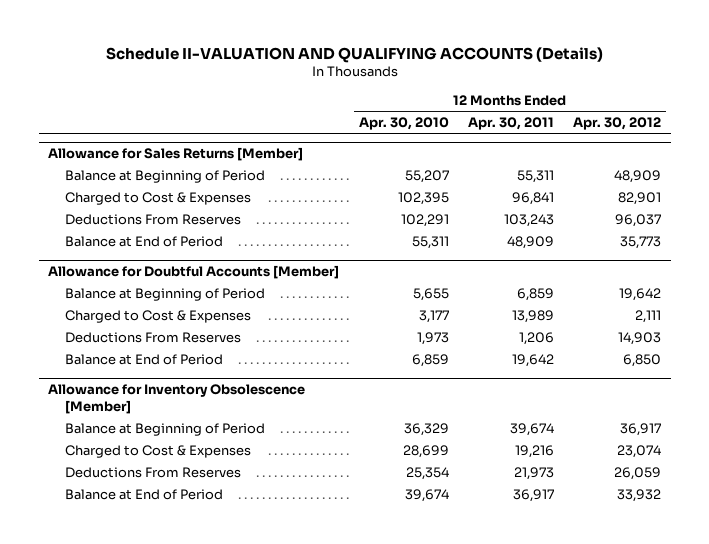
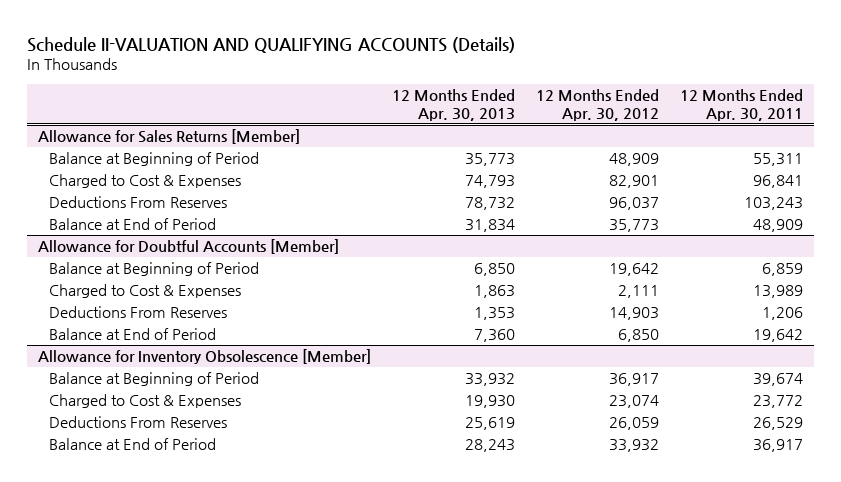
[358,116,449,130] Apr. 30, 2010 -> none
none -> [391,89,515,121] 12 Months Ended Apr. 30, 2013
[514,444,554,458] 19,216 -> [753,395,804,409] 23,772
[513,466,554,480] 21,973 -> [753,417,804,431] 26,529

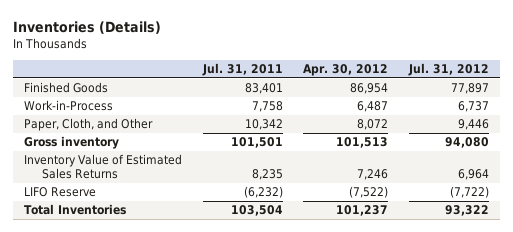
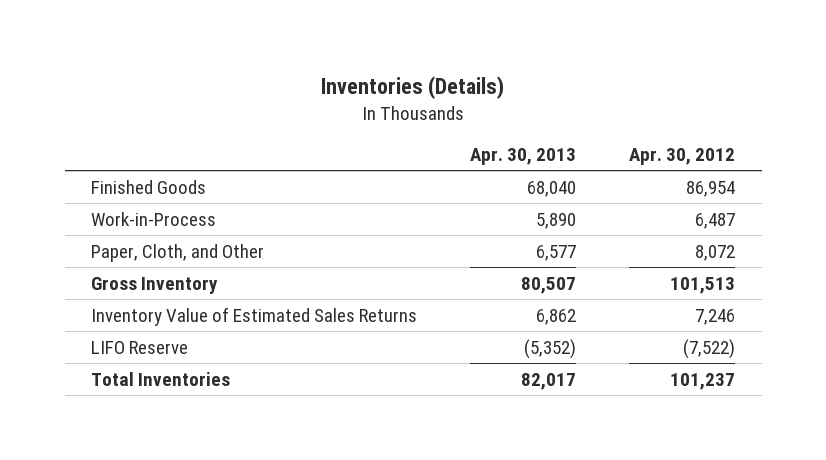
[201,63,283,77] Jul. 31, 2011 -> none
[408,63,490,77] Jul. 31, 2012 -> none
none -> [470,148,577,166] Apr. 30, 2013
[23,136,119,150] Gross inventory -> [91,276,219,294] Gross Inventory

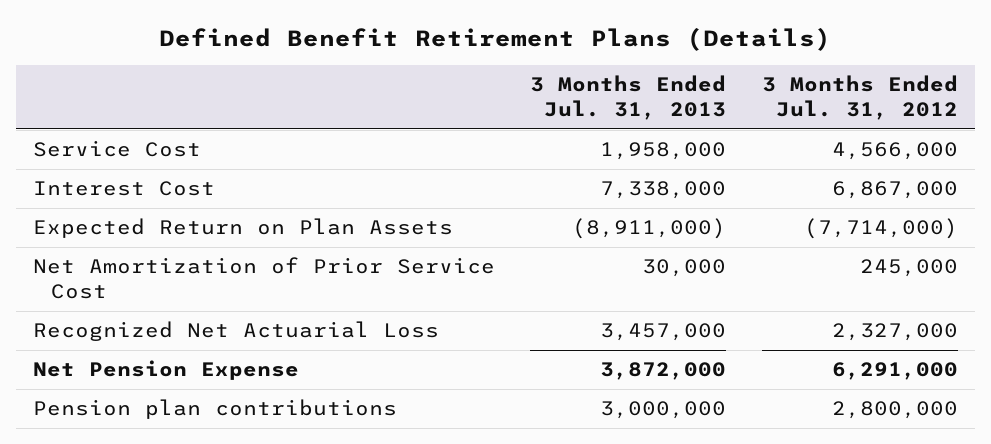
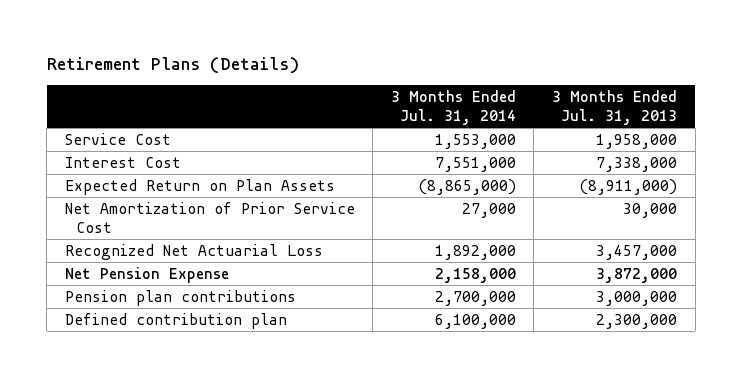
[159,26,832,51] Defined Benefit Retirement Plans (Details) -> [46,57,299,75] Retirement Plans (Details)
[761,75,958,121] 3 Months Ended Jul. 31, 2012 -> none
none -> [390,90,516,126] 3 Months Ended Jul. 31, 2014
none -> [64,312,287,329] Defined contribution plan

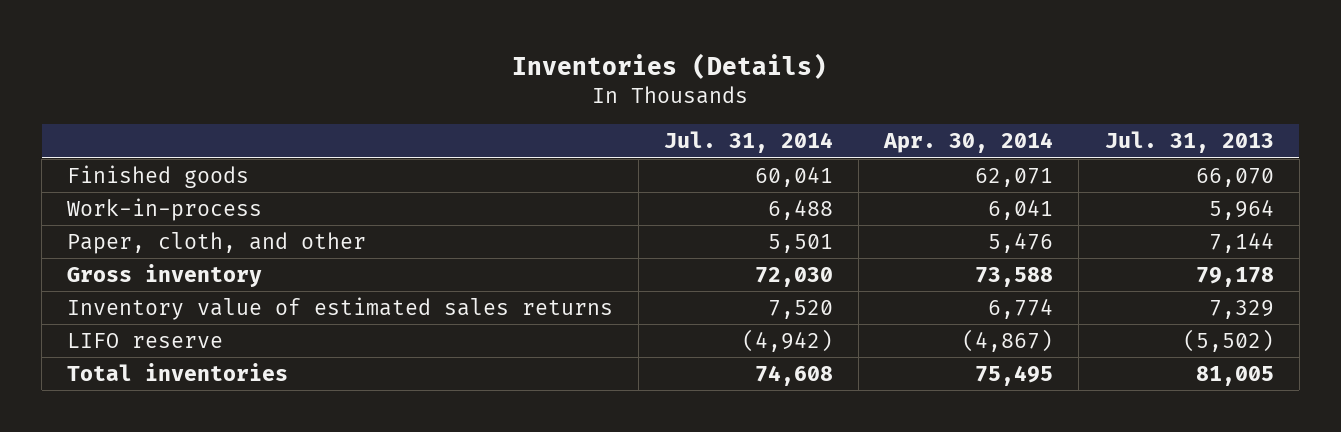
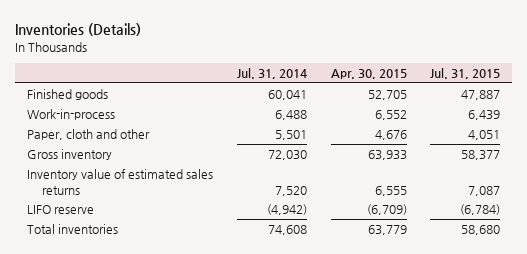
[883,132,1054,154] Apr. 30, 2014 -> none
[1104,131,1274,154] Jul. 31, 2013 -> none
none -> [330,69,407,80] Apr. 30, 2015
none -> [430,68,501,80] Jul. 31, 2015
[67,232,367,255] Paper, cloth, and other -> [27,129,151,141] Paper, cloth and other

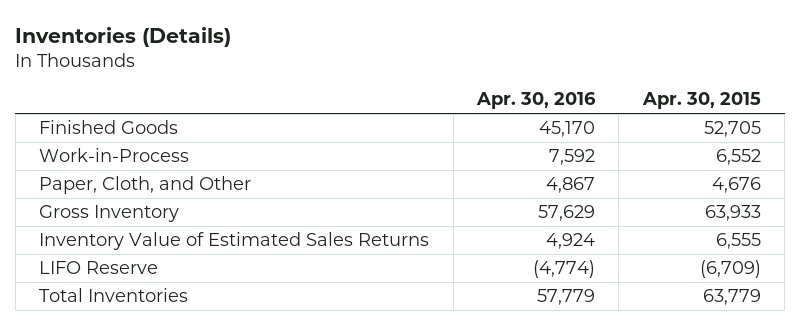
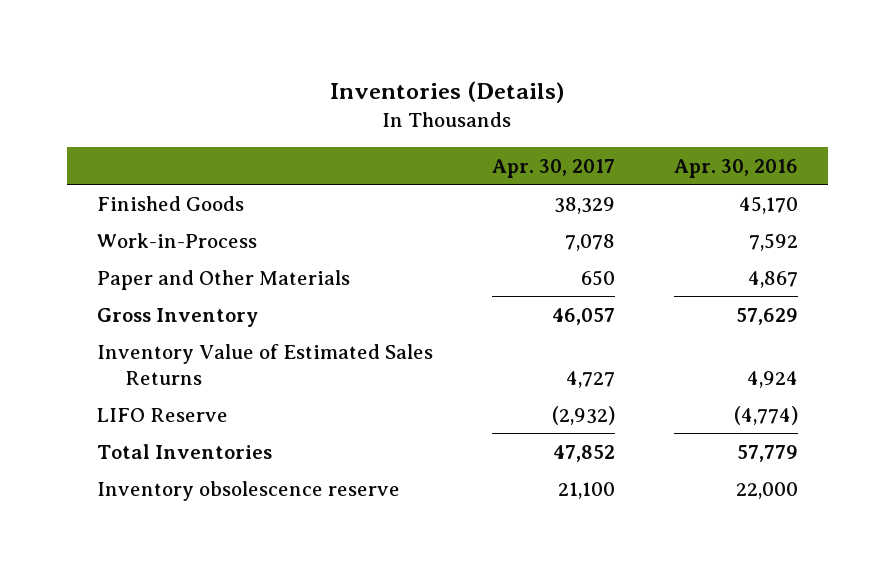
[641,92,761,110] Apr. 30, 2015 -> none
none -> [491,158,615,178] Apr. 30, 2017
[39,176,252,195] Paper, Cloth, and Other -> [96,269,350,290] Paper and Other Materials
none -> [96,480,400,501] Inventory obsolescence reserve

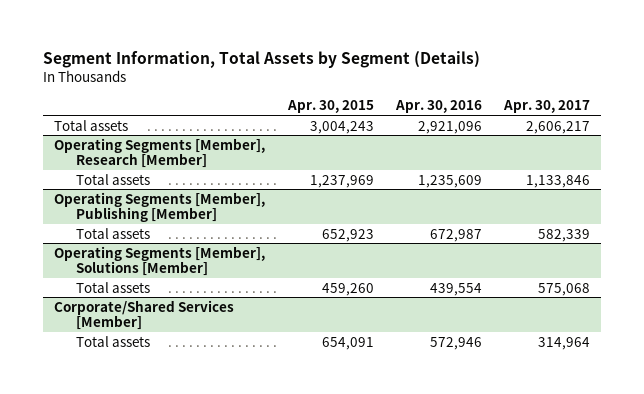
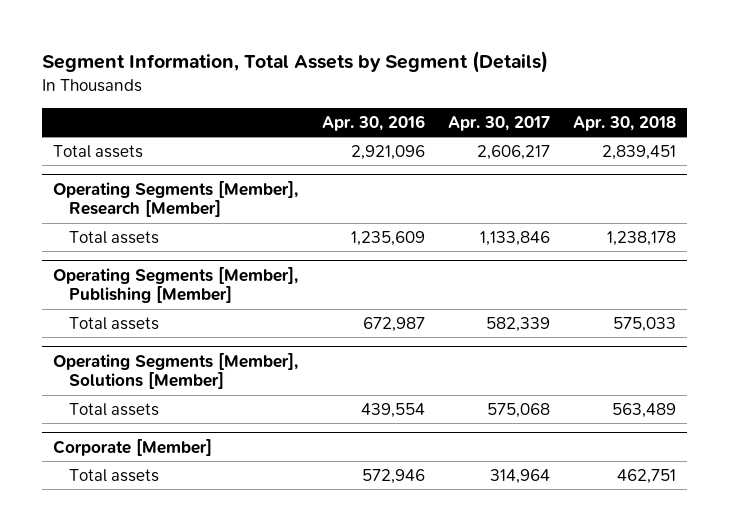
[286,100,374,114] Apr. 30, 2015 -> none
none -> [572,115,676,131] Apr. 30, 2018
[54,299,235,331] Corporate/Shared Services [Member] -> [53,438,213,456] Corporate [Member]

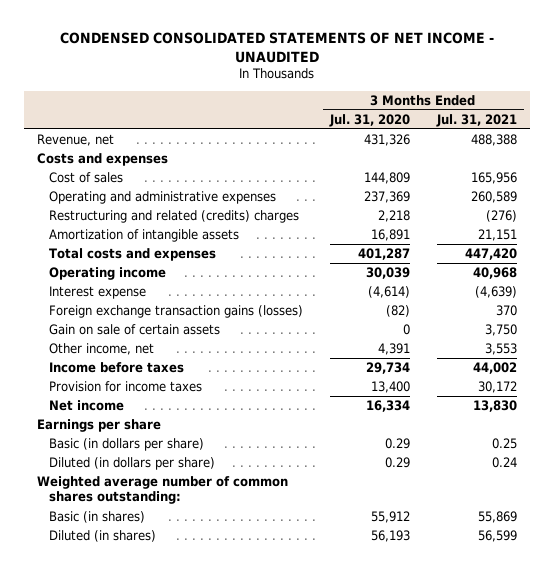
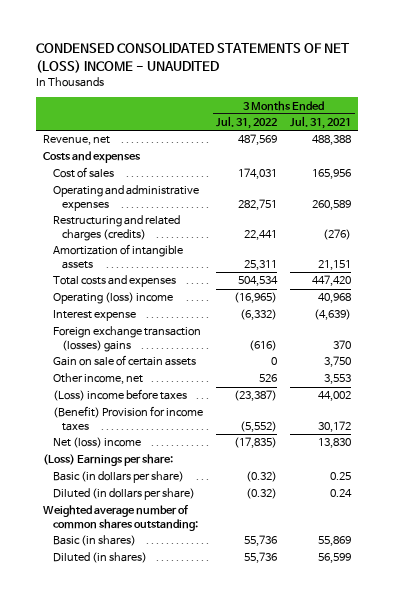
[60,31,495,63] CONDENSED CONSOLIDATED STATEMENTS OF NET INCOME - UNAUDITED -> [36,43,351,73] CONDENSED CONSOLIDATED STATEMENTS OF NET (LOSS) INCOME - UNAUDITED
[328,113,410,127] Jul. 31, 2020 -> none
none -> [215,116,277,130] Jul. 31, 2022
[48,210,299,224] Restructuring and related (credits) charges -> [52,215,180,241] Restructuring and related charges (credits)
[48,267,166,281] Operating income -> [52,292,173,305] Operating (loss) income
[48,305,303,319] Foreign exchange transaction gains (losses) -> [52,326,201,352] Foreign exchange transaction (losses) gains
[48,362,184,374] Income before taxes -> [52,389,187,402] (Loss) income before taxes
[48,381,202,393] Provision for income taxes -> [52,406,203,431] (Benefit) Provision for income taxes
[48,400,124,412] Net income -> [52,437,141,449] Net (loss) income
[37,419,162,433] Earnings per share -> [42,454,173,467] (Loss) Earnings per share:

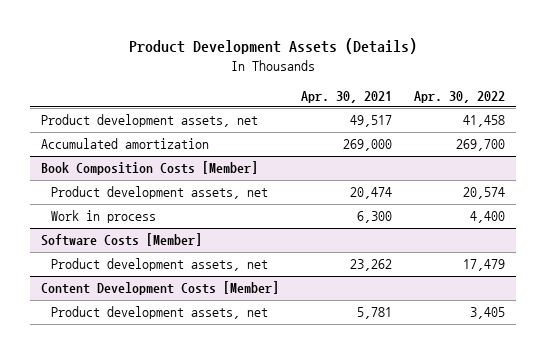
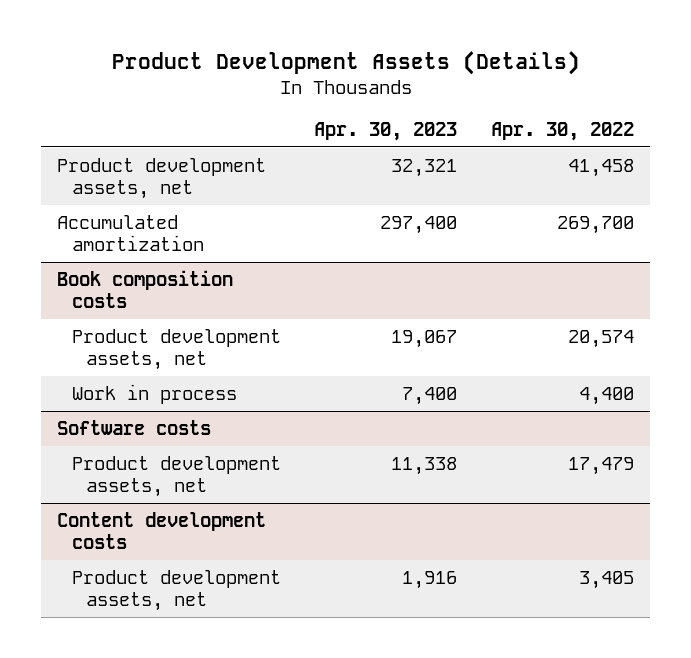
[301,90,393,103] Apr. 30, 2021 -> none
none -> [314,121,458,141] Apr. 30, 2023
[41,161,259,176] Book Composition Costs [Member] -> [57,269,234,308] Book composition costs
[41,233,203,247] Software Costs [Member] -> [57,419,212,435] Software costs
[41,281,280,296] Content Development Costs [Member] -> [57,511,267,549] Content development costs

